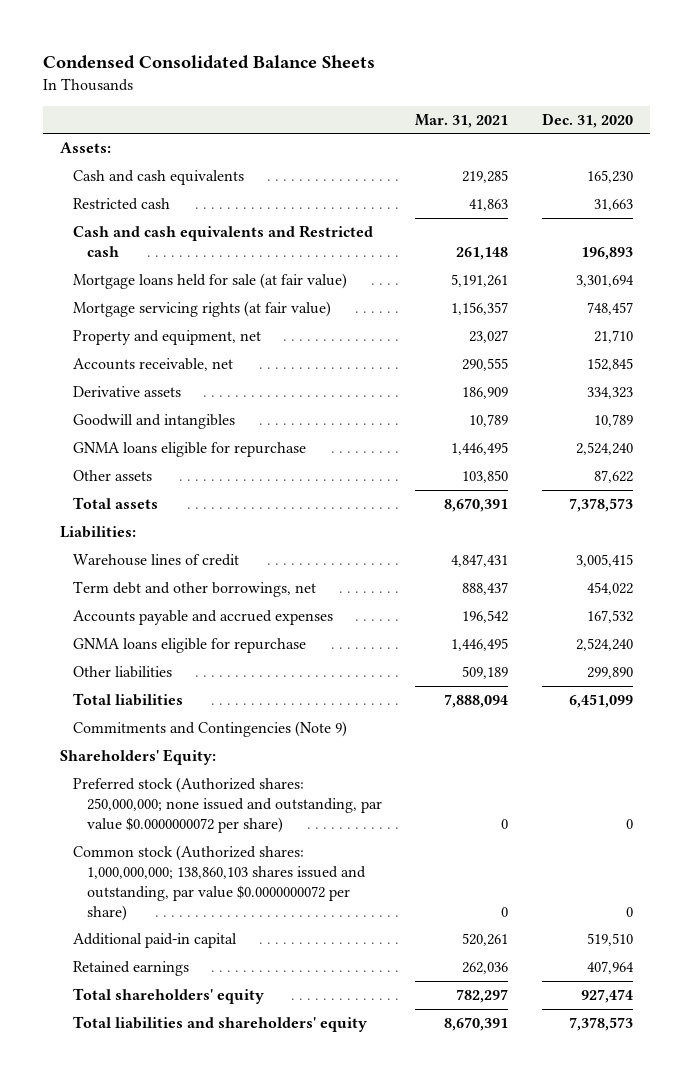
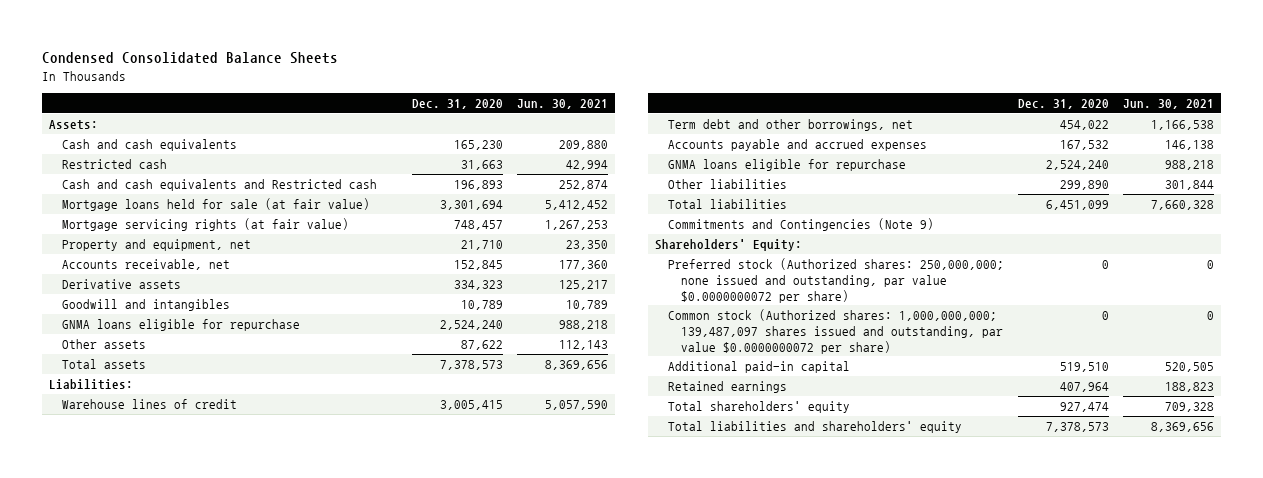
[415,113,509,128] Mar. 31, 2021 -> none
none -> [517,98,609,109] Jun. 30, 2021
[73,845,366,921] Common stock (Authorized shares: 1,000,000,000; 138,860,103 shares issued and outstanding, par value $0.0000000072 per share) -> [667,309,1003,354] Common stock (Authorized shares: 1,000,000,000; 139,487,097 shares issued and outstanding, par value $0.0000000072 per share)

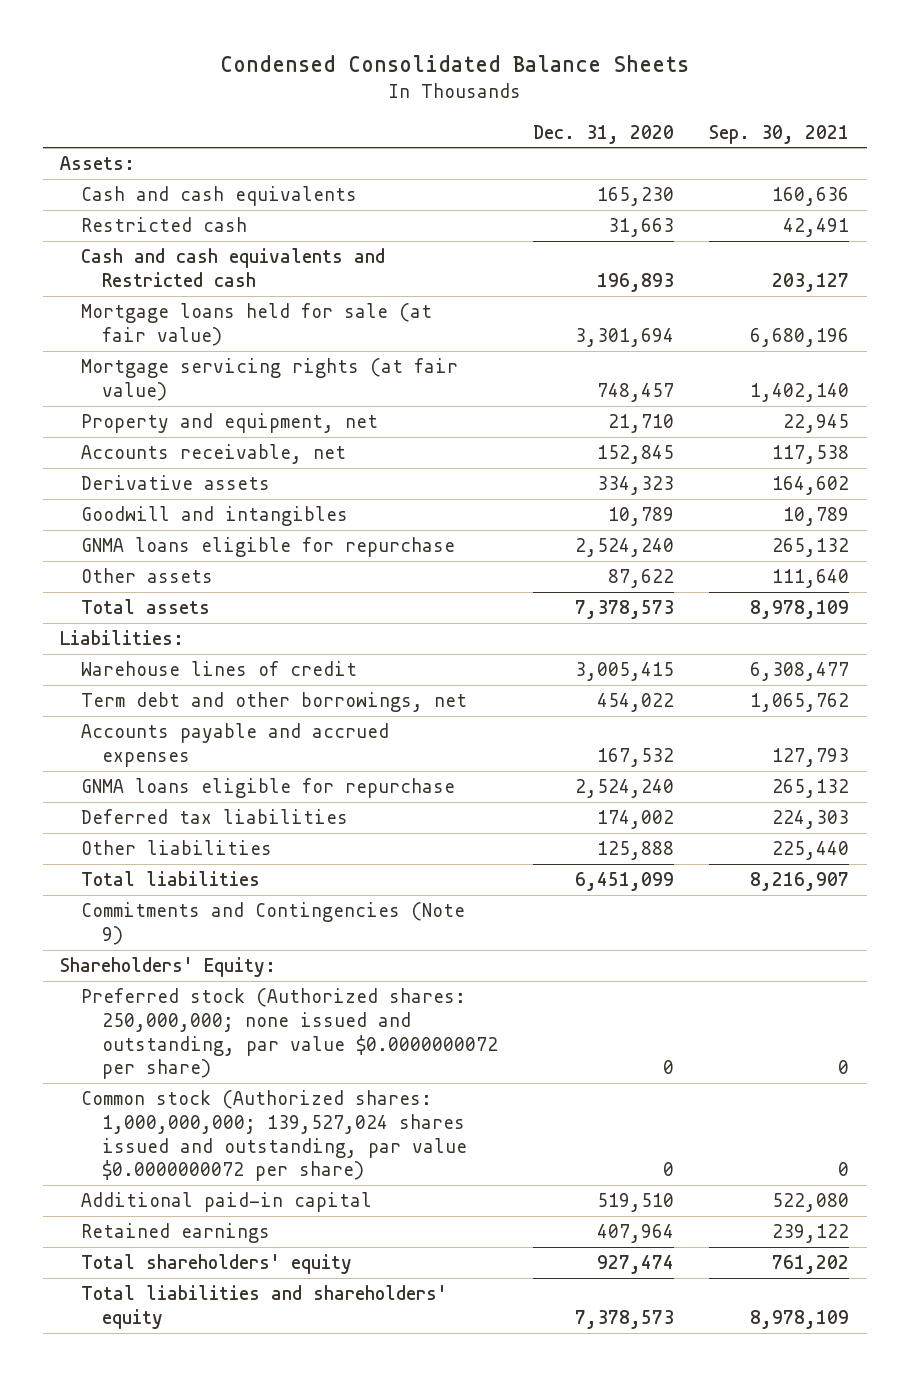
[517,98,609,109] Jun. 30, 2021 -> none
none -> [709,124,850,144] Sep. 30, 2021
none -> [80,808,348,824] Deferred tax liabilities
[1059,180,1109,191] 299,890 -> [596,840,674,860] 125,888
[667,309,1003,354] Common stock (Authorized shares: 1,000,000,000; 139,487,097 shares issued and outstanding, par value $0.0000000072 per share) -> [80,1089,467,1182] Common stock (Authorized shares: 1,000,000,000; 139,527,024 shares issued and outstanding, par value $0.0000000072 per share)

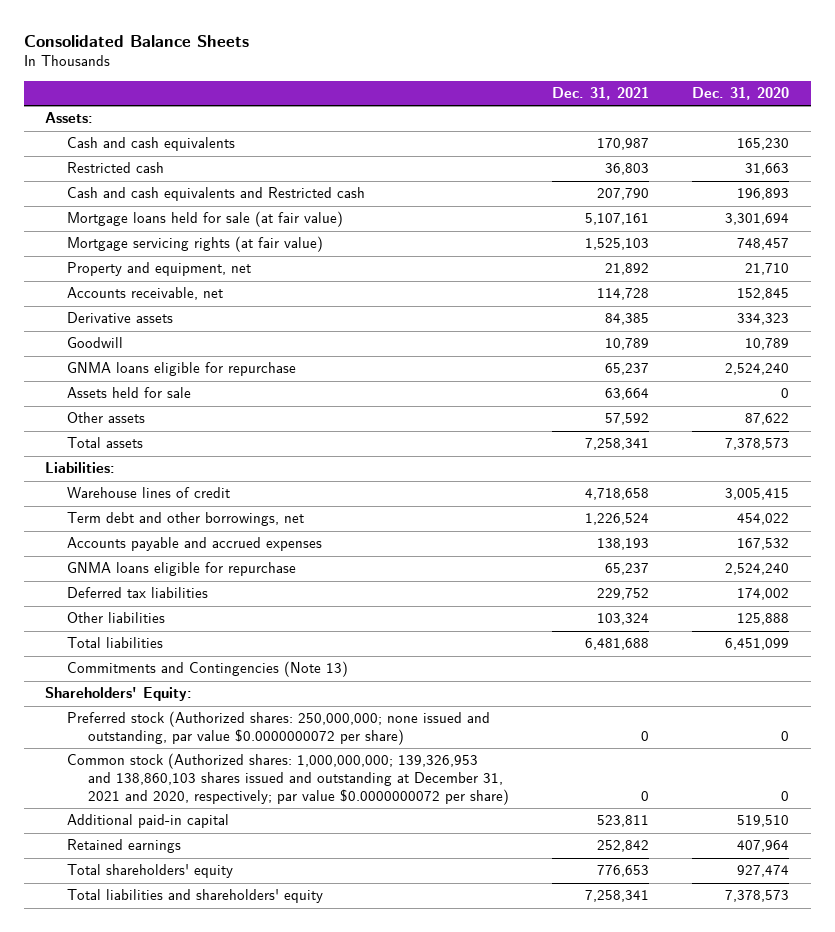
[219,55,689,73] Condensed Consolidated Balance Sheets -> [23,34,249,47] Consolidated Balance Sheets
[709,124,850,144] Sep. 30, 2021 -> none
none -> [552,87,650,101] Dec. 31, 2021
[80,505,348,526] Goodwill and intangibles -> [66,337,123,349] Goodwill
none -> [66,387,191,399] Assets held for sale
[80,901,465,945] Commitments and Contingencies (Note 9) -> [66,661,348,678] Commitments and Contingencies (Note 13)
[80,1089,467,1182] Common stock (Authorized shares: 1,000,000,000; 139,527,024 shares issued and outstanding, par value $0.0000000072 per share) -> [66,753,510,805] Common stock (Authorized shares: 1,000,000,000; 139,326,953 and 138,860,103 shares issued and outstanding at December 31, 2021 and 2020, respectively; par value $0.0000000072 per share)

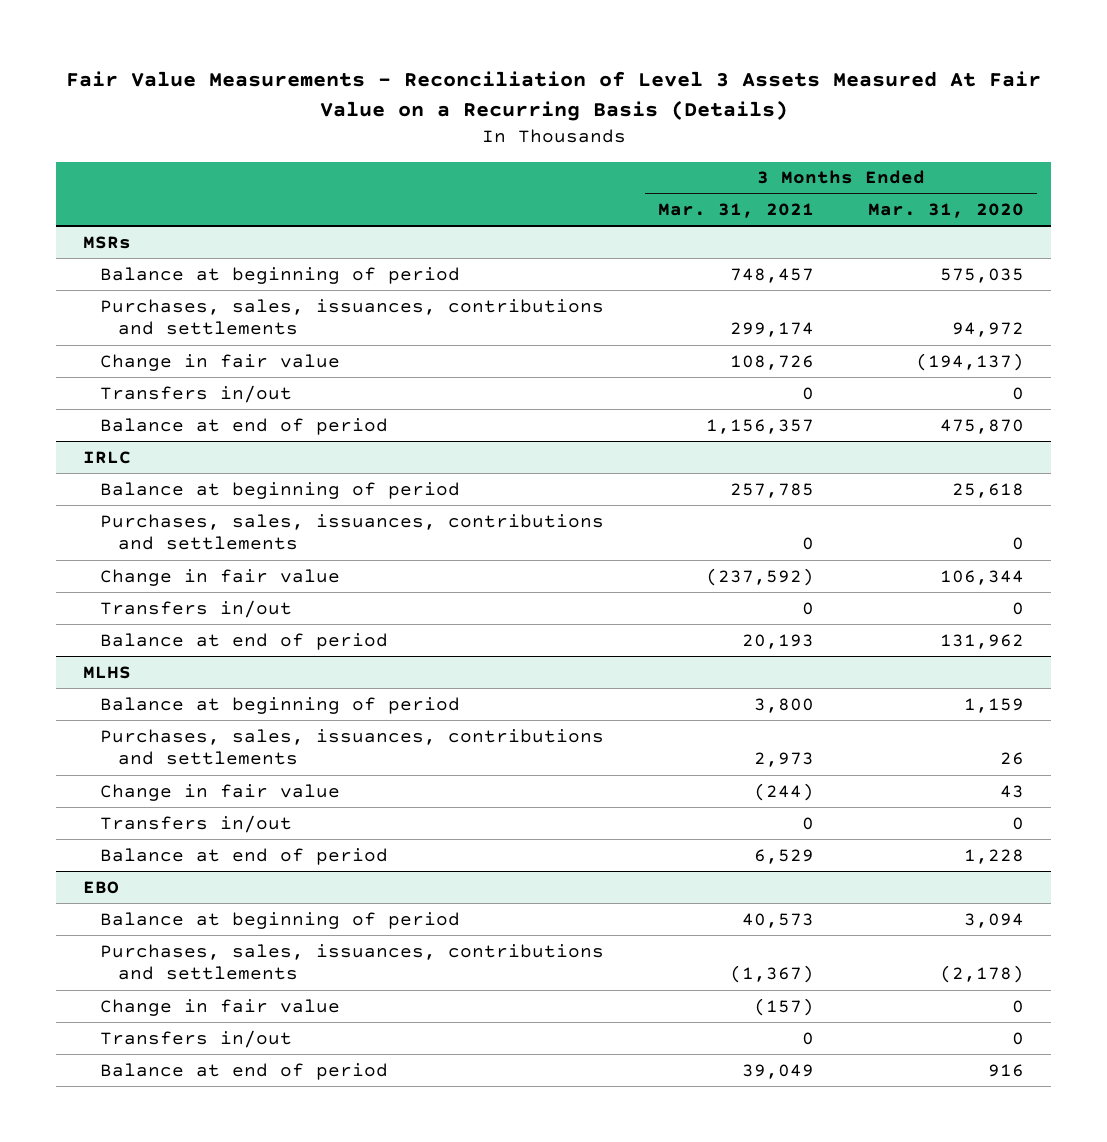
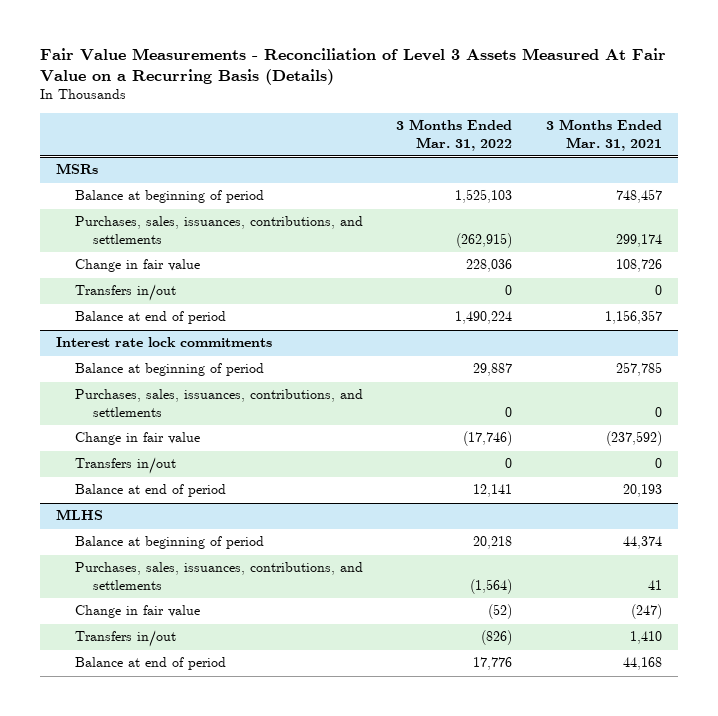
[868,203,1025,219] Mar. 31, 2020 -> none
none -> [396,119,513,151] 3 Months Ended Mar. 31, 2022
[100,298,605,336] Purchases, sales, issuances, contributions and settlements -> [74,216,363,244] Purchases, sales, issuances, contributions, and settlements
[83,450,132,464] IRLC -> [56,337,273,348] Interest rate lock commitments
[100,513,605,551] Purchases, sales, issuances, contributions and settlements -> [74,389,363,417] Purchases, sales, issuances, contributions, and settlements
[83,880,120,894] EBO -> none
[100,911,461,929] Balance at beginning of period -> none
[100,943,605,981] Purchases, sales, issuances, contributions and settlements -> none
[100,998,341,1016] Change in fair value -> none
[100,1029,293,1048] Transfers in/out -> none
[100,1062,389,1080] Balance at end of period -> none
[754,697,815,713] 3,800 -> [622,536,662,550] 44,374
[100,728,605,766] Purchases, sales, issuances, contributions and settlements -> [74,562,363,590] Purchases, sales, issuances, contributions, and settlements
[754,752,815,768] 2,973 -> [647,579,662,590] 41
[754,782,815,801] (244) -> [630,604,662,620] (247)
[802,816,815,830] 0 -> [629,631,662,645] 1,410
[754,848,815,864] 6,529 -> [622,657,662,671] 44,168

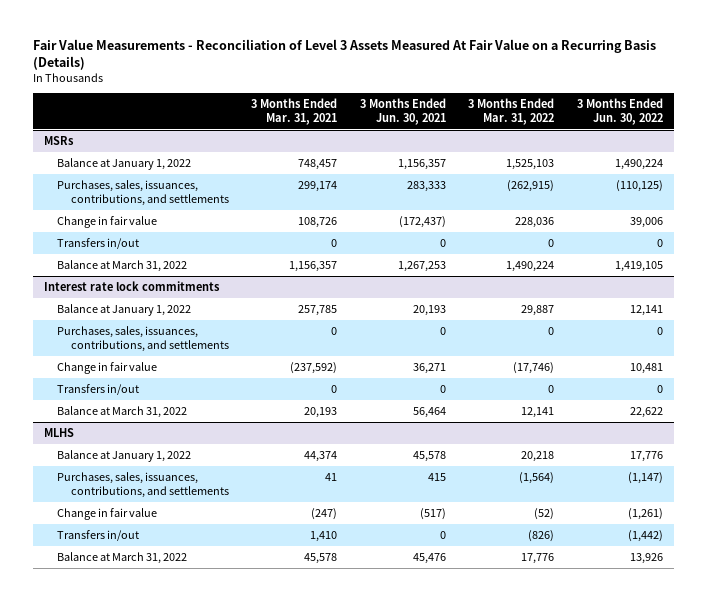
none -> [359,97,446,125] 3 Months Ended Jun. 30, 2021
none -> [576,97,663,125] 3 Months Ended Jun. 30, 2022
[74,190,264,204] Balance at beginning of period -> [57,157,192,170] Balance at January 1, 2022
[74,311,226,325] Balance at end of period -> [57,259,188,272] Balance at March 31, 2022
[74,363,264,377] Balance at beginning of period -> [57,303,192,316] Balance at January 1, 2022
[74,484,226,498] Balance at end of period -> [57,405,188,418] Balance at March 31, 2022
[74,536,264,550] Balance at beginning of period -> [57,449,192,462] Balance at January 1, 2022
[74,657,226,671] Balance at end of period -> [57,551,188,564] Balance at March 31, 2022
[622,657,662,671] 44,168 -> [304,552,338,564] 45,578

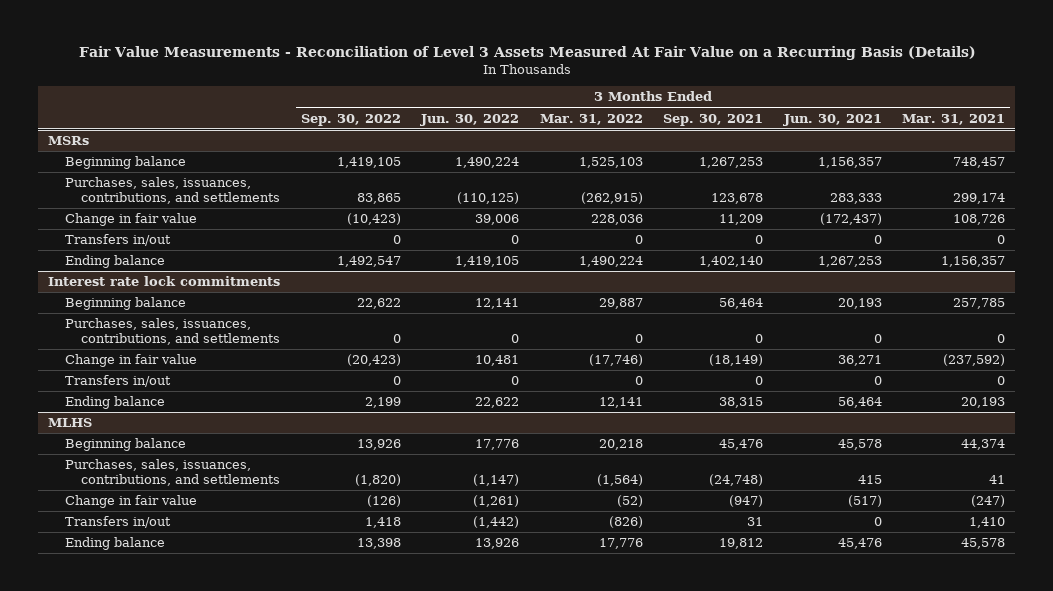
none -> [300,113,401,126] Sep. 30, 2022
none -> [663,113,764,126] Sep. 30, 2021
[57,157,192,170] Balance at January 1, 2022 -> [64,156,186,170] Beginning balance
[57,259,188,272] Balance at March 31, 2022 -> [64,255,165,269] Ending balance
[57,303,192,316] Balance at January 1, 2022 -> [64,297,186,311] Beginning balance
[57,405,188,418] Balance at March 31, 2022 -> [64,396,165,410] Ending balance
[57,449,192,462] Balance at January 1, 2022 -> [64,438,186,452] Beginning balance
[57,551,188,564] Balance at March 31, 2022 -> [64,537,165,551] Ending balance

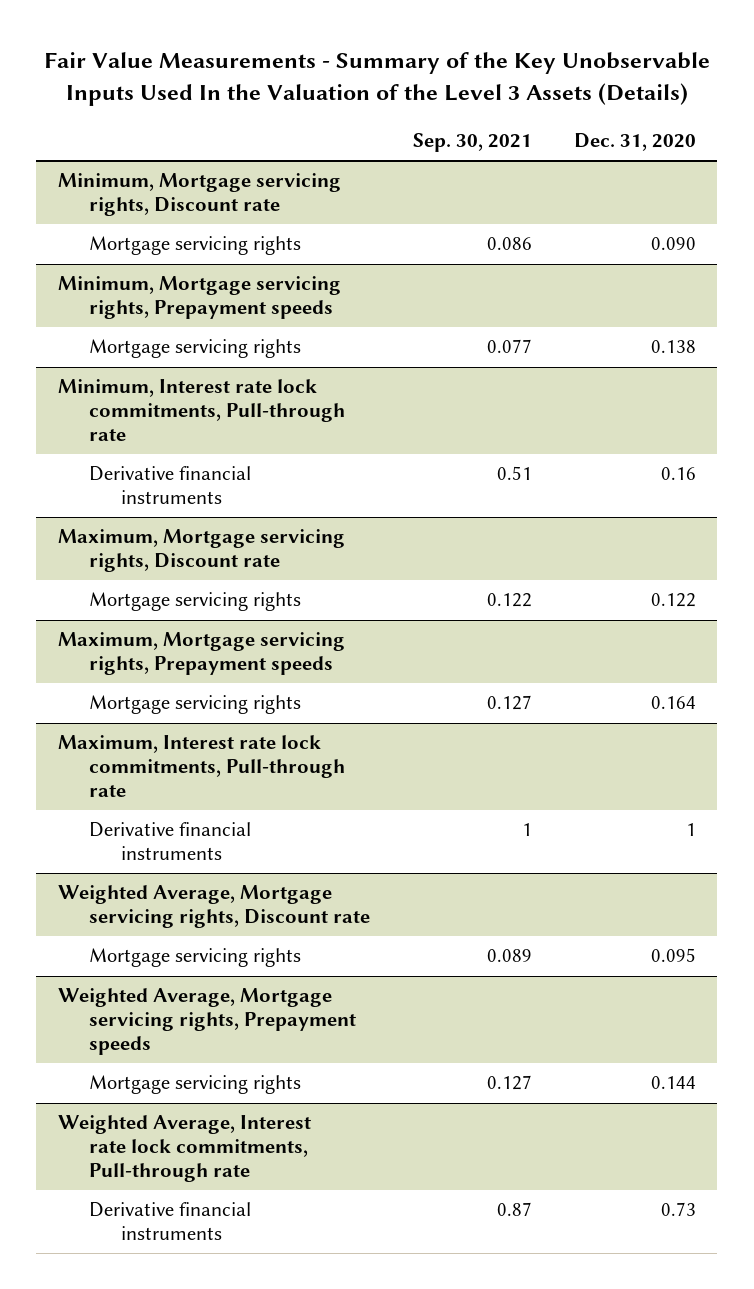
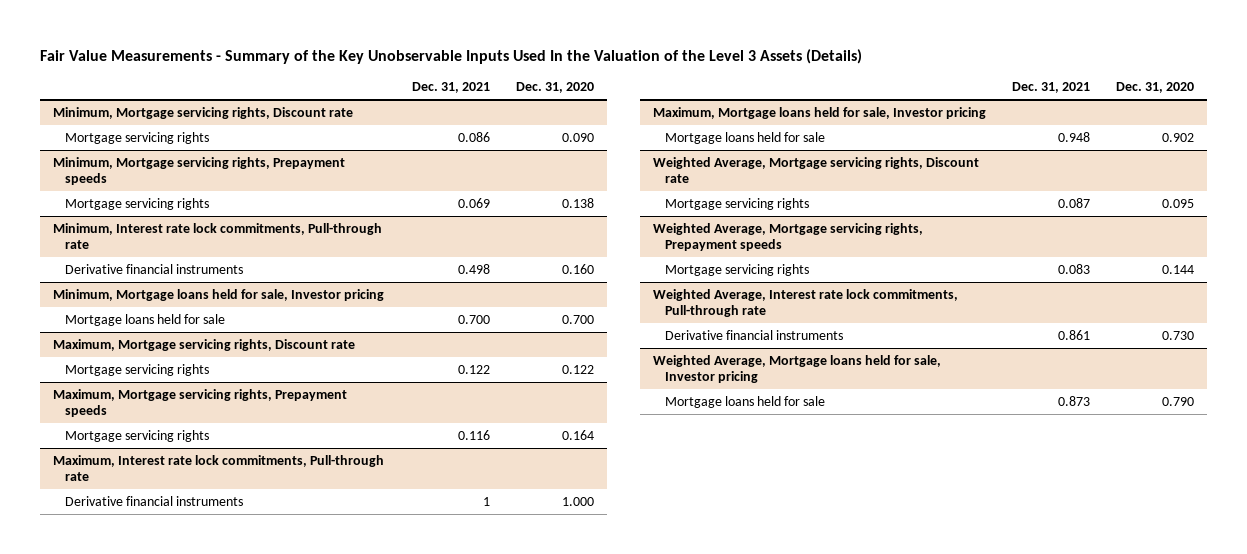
[412,132,532,152] Sep. 30, 2021 -> none
none -> [412,82,491,94] Dec. 31, 2021
[661,467,697,481] 0.16 -> [562,263,595,274] 0.160
none -> [53,288,385,301] Minimum, Mortgage loans held for sale, Investor pricing
none -> [65,313,226,326] Mortgage loans held for sale
[686,823,697,837] 1 -> [562,496,595,506] 1.000
none -> [653,106,987,119] Maximum, Mortgage loans held for sale, Investor pricing
none -> [665,131,826,144] Mortgage loans held for sale
[661,1202,697,1217] 0.73 -> [1161,330,1194,340] 0.730
none -> [653,354,942,383] Weighted Average, Mortgage loans held for sale, Investor pricing
none -> [665,395,826,408] Mortgage loans held for sale

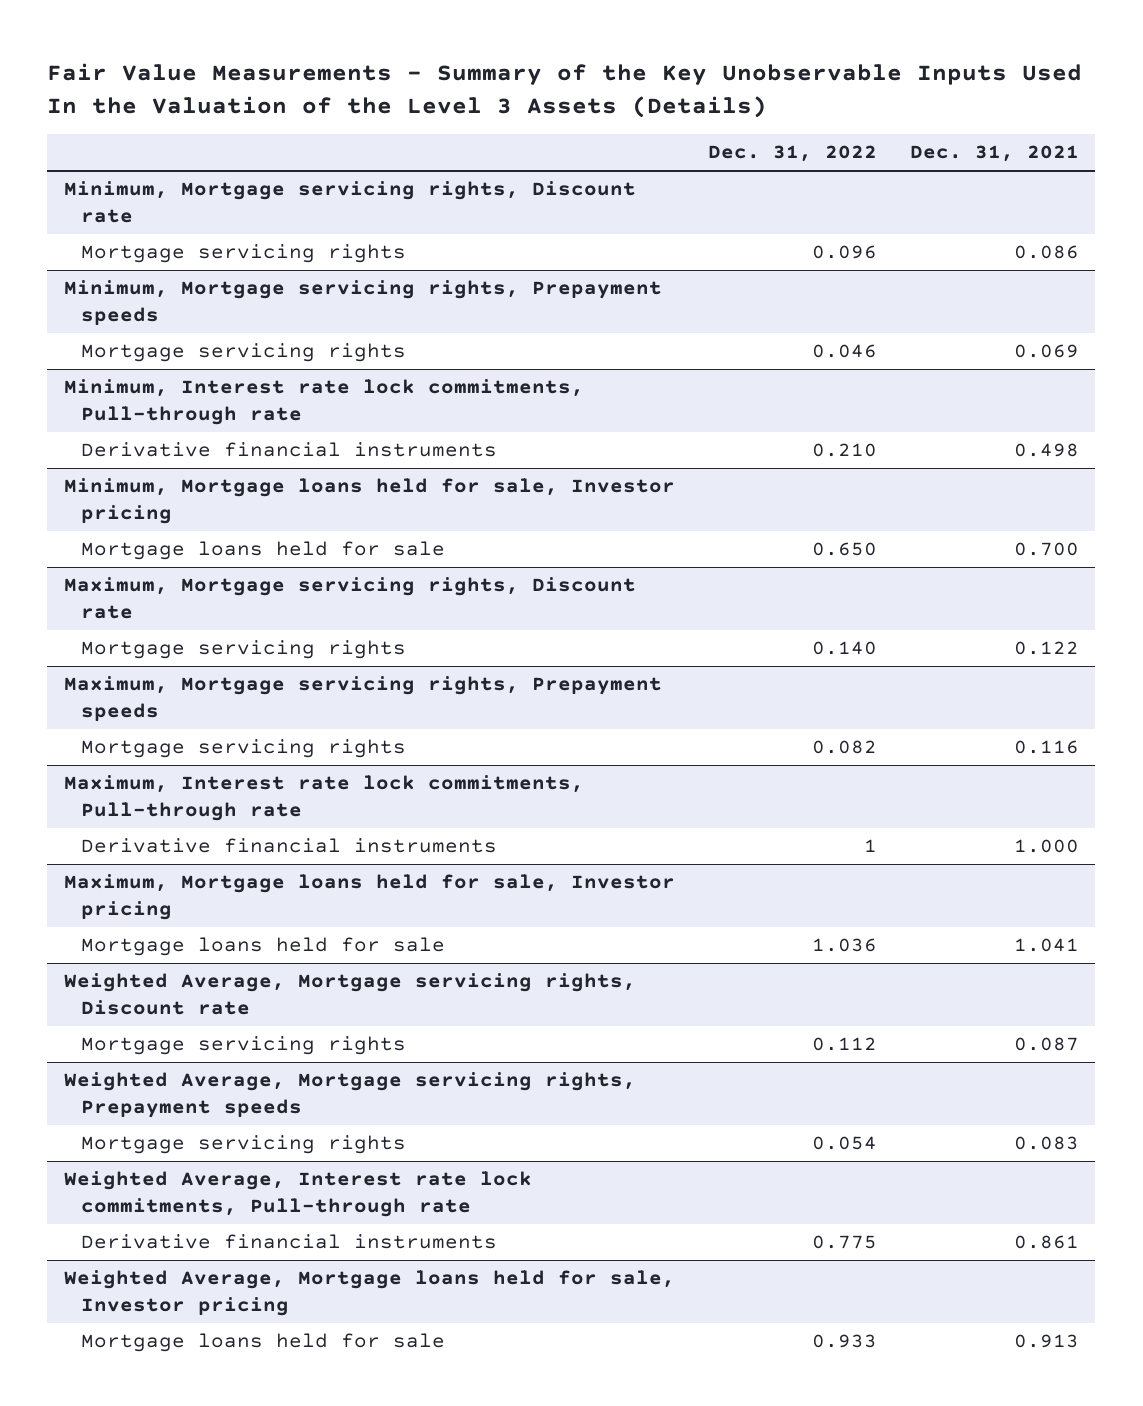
[516,82,595,94] Dec. 31, 2020 -> none
none -> [707,145,877,163] Dec. 31, 2022
[483,496,491,506] 1 -> [1013,839,1079,854] 1.000
[1058,131,1091,142] 0.948 -> [1013,938,1079,953] 1.041
[1058,395,1091,406] 0.873 -> [1013,1334,1079,1349] 0.913

